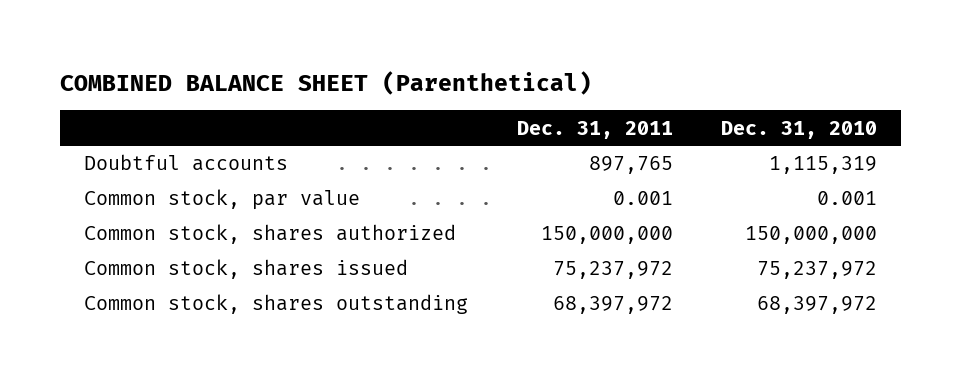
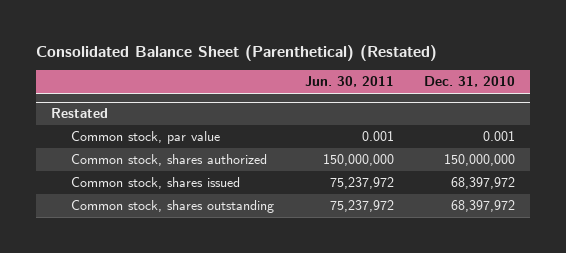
[59,70,592,95] COMBINED BALANCE SHEET (Parenthetical) -> [35,44,437,61] Consolidated Balance Sheet (Parenthetical) (Restated)
[516,120,673,139] Dec. 31, 2011 -> none
none -> [304,76,394,88] Jun. 30, 2011
[84,154,289,172] Doubtful accounts -> none
none -> [51,108,109,119] Restated
[756,261,877,280] 75,237,972 -> [451,177,516,190] 68,397,972

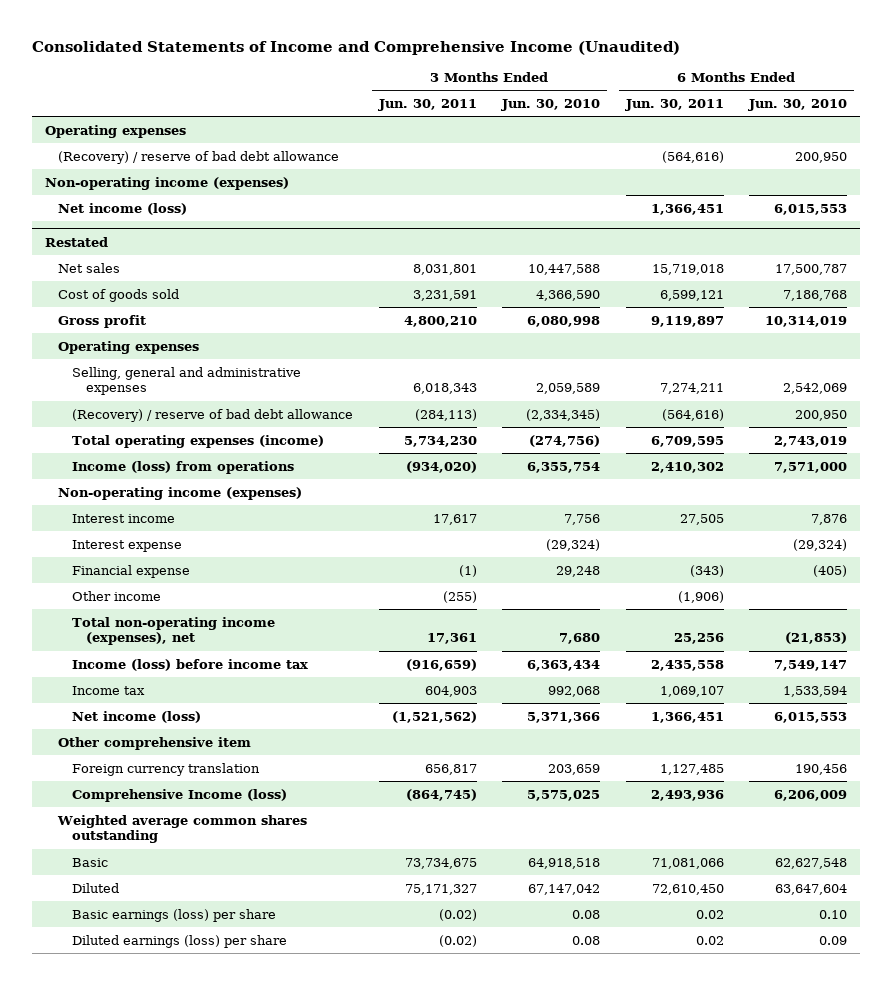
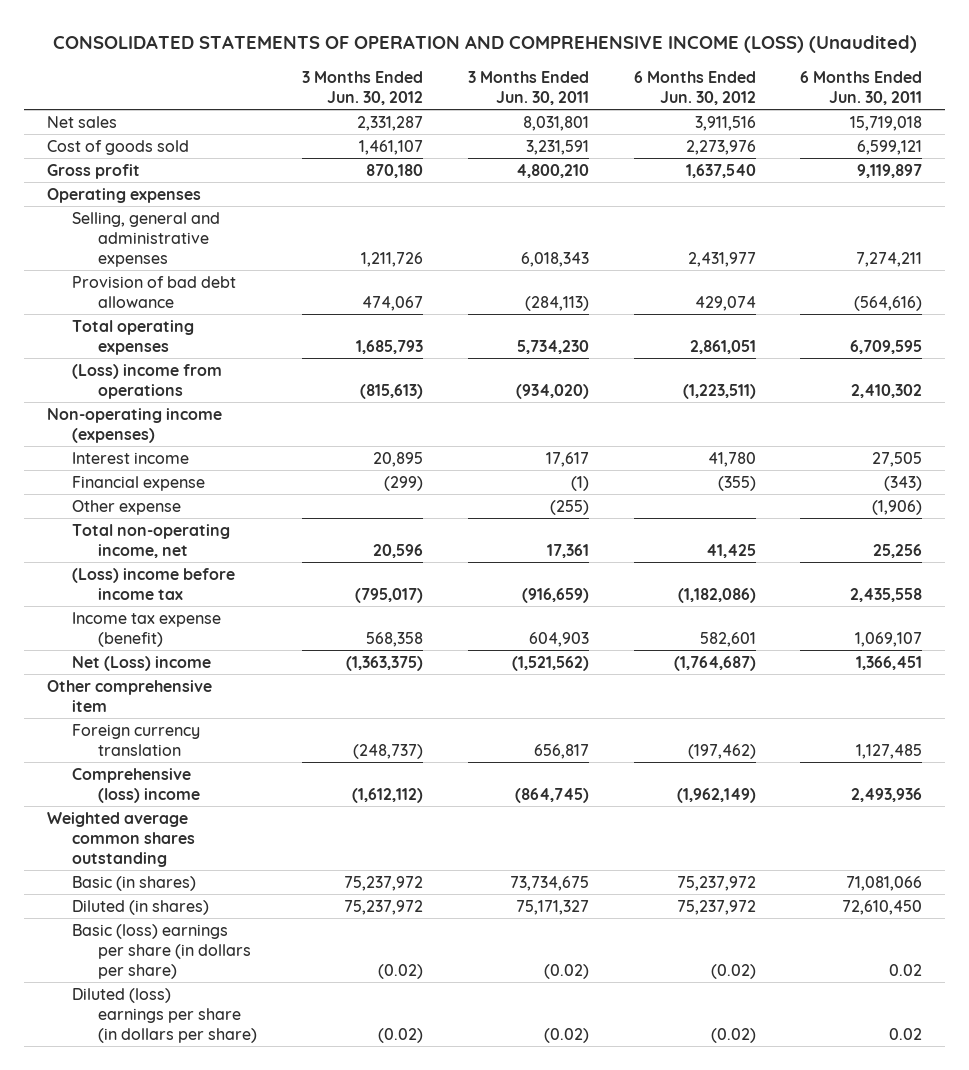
[31,40,680,55] Consolidated Statements of Income and Comprehensive Income (Unaudited) -> [52,35,917,54] CONSOLIDATED STATEMENTS OF OPERATION AND COMPREHENSIVE INCOME (LOSS) (Unaudited)
[501,98,601,111] Jun. 30, 2010 -> none
[748,98,848,111] Jun. 30, 2010 -> none
none -> [301,71,423,105] 3 Months Ended Jun. 30, 2012
none -> [633,71,756,105] 6 Months Ended Jun. 30, 2012
[44,124,186,138] Operating expenses -> none
[58,150,340,164] (Recovery) / reserve of bad debt allowance -> none
[44,176,289,190] Non-operating income (expenses) -> none
[58,202,188,215] Net income (loss) -> none
[44,236,108,247] Restated -> none
[72,408,354,422] (Recovery) / reserve of bad debt allowance -> [72,275,237,308] Provision of bad debt allowance
[72,434,325,448] Total operating expenses (income) -> [72,319,195,355] Total operating expenses
[72,460,295,474] Income (loss) from operations -> [72,363,223,399] (Loss) income from operations
[72,539,183,552] Interest expense -> none
[72,590,162,601] Other income -> [72,499,182,515] Other expense
[72,616,276,646] Total non-operating income (expenses), net -> [72,523,231,558] Total non-operating income, net
[72,658,309,671] Income (loss) before income tax -> [72,567,236,600] (Loss) income before income tax
[72,685,146,695] Income tax -> [72,611,222,647] Income tax expense (benefit)
[72,710,202,723] Net income (loss) -> [72,655,212,671] Net (Loss) income
[72,788,288,802] Comprehensive Income (loss) -> [72,767,200,803] Comprehensive (loss) income
[72,857,109,867] Basic -> [72,875,197,891] Basic (in shares)
[72,882,120,893] Diluted -> [72,899,210,915] Diluted (in shares)
[72,908,277,922] Basic earnings (loss) per share -> [72,923,251,979] Basic (loss) earnings per share (in dollars per share)
[72,934,288,948] Diluted earnings (loss) per share -> [72,987,257,1043] Diluted (loss) earnings per share (in dollars per share)

